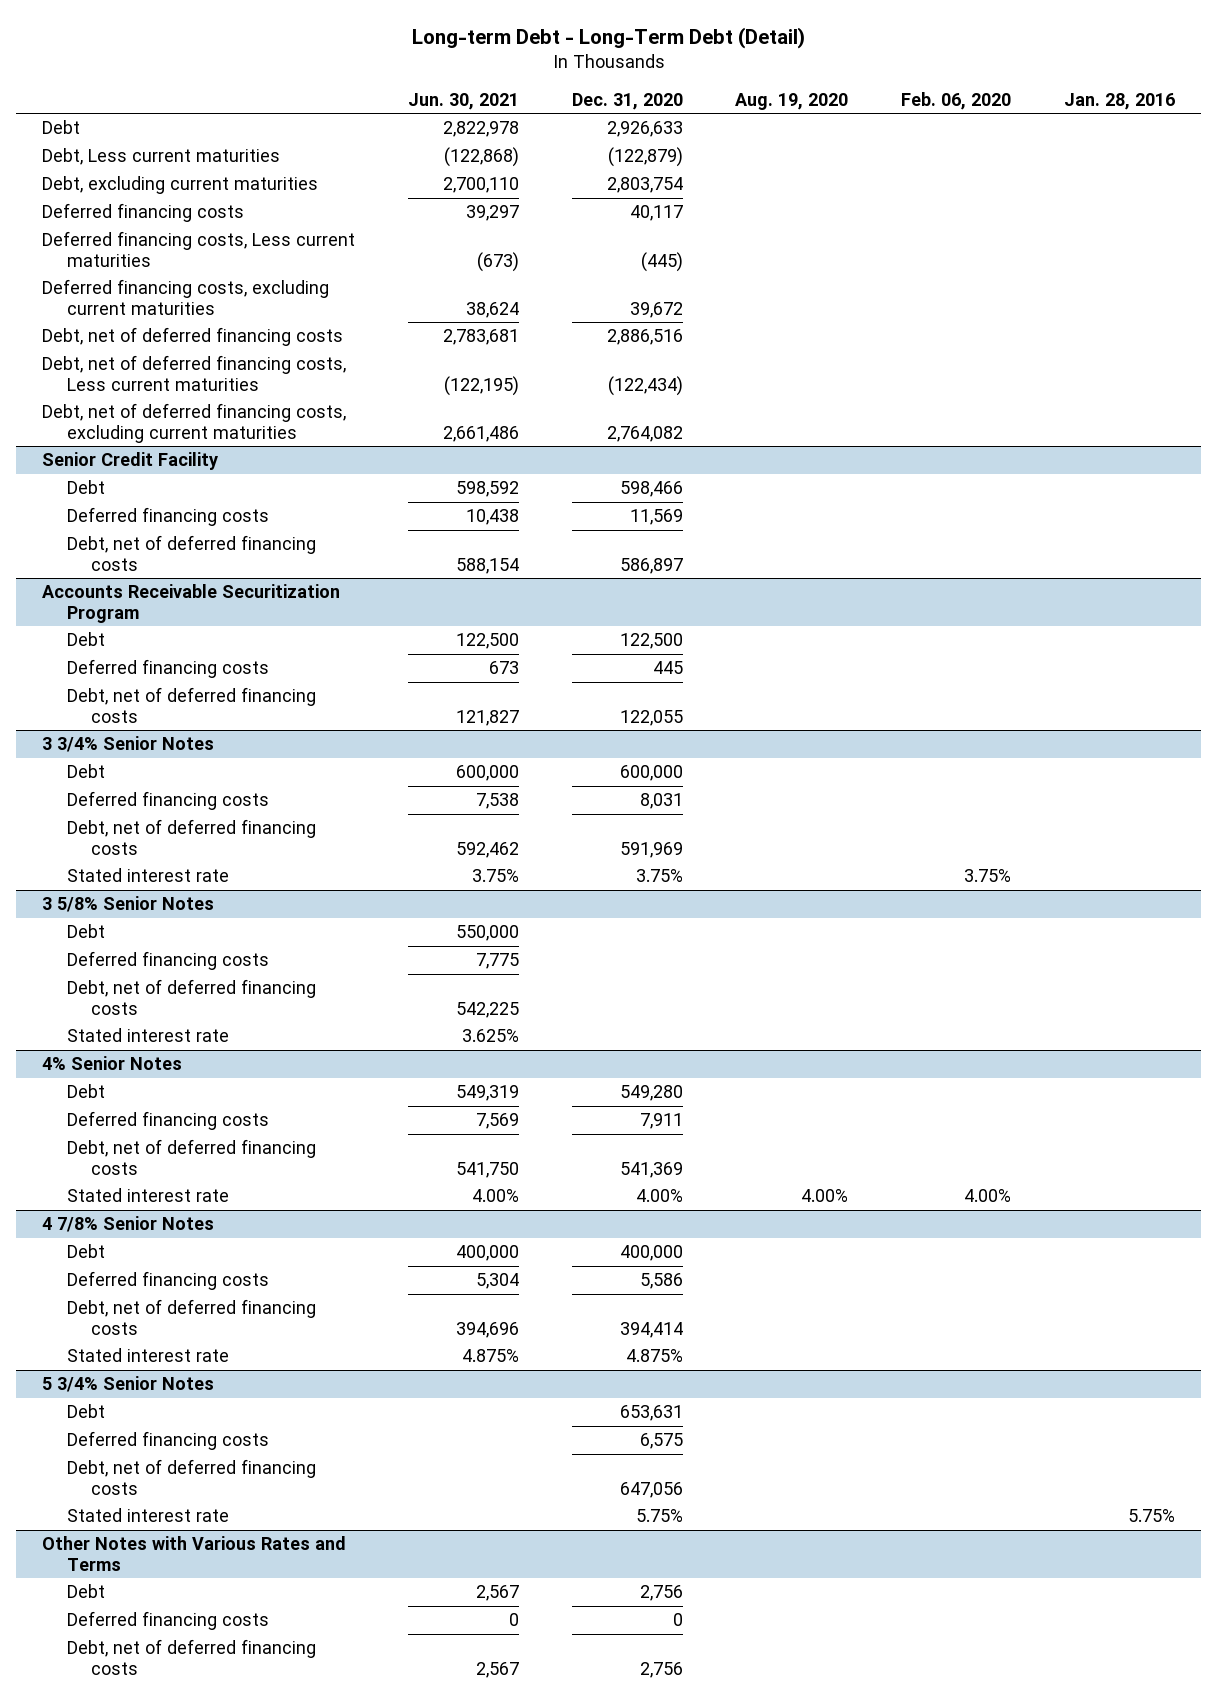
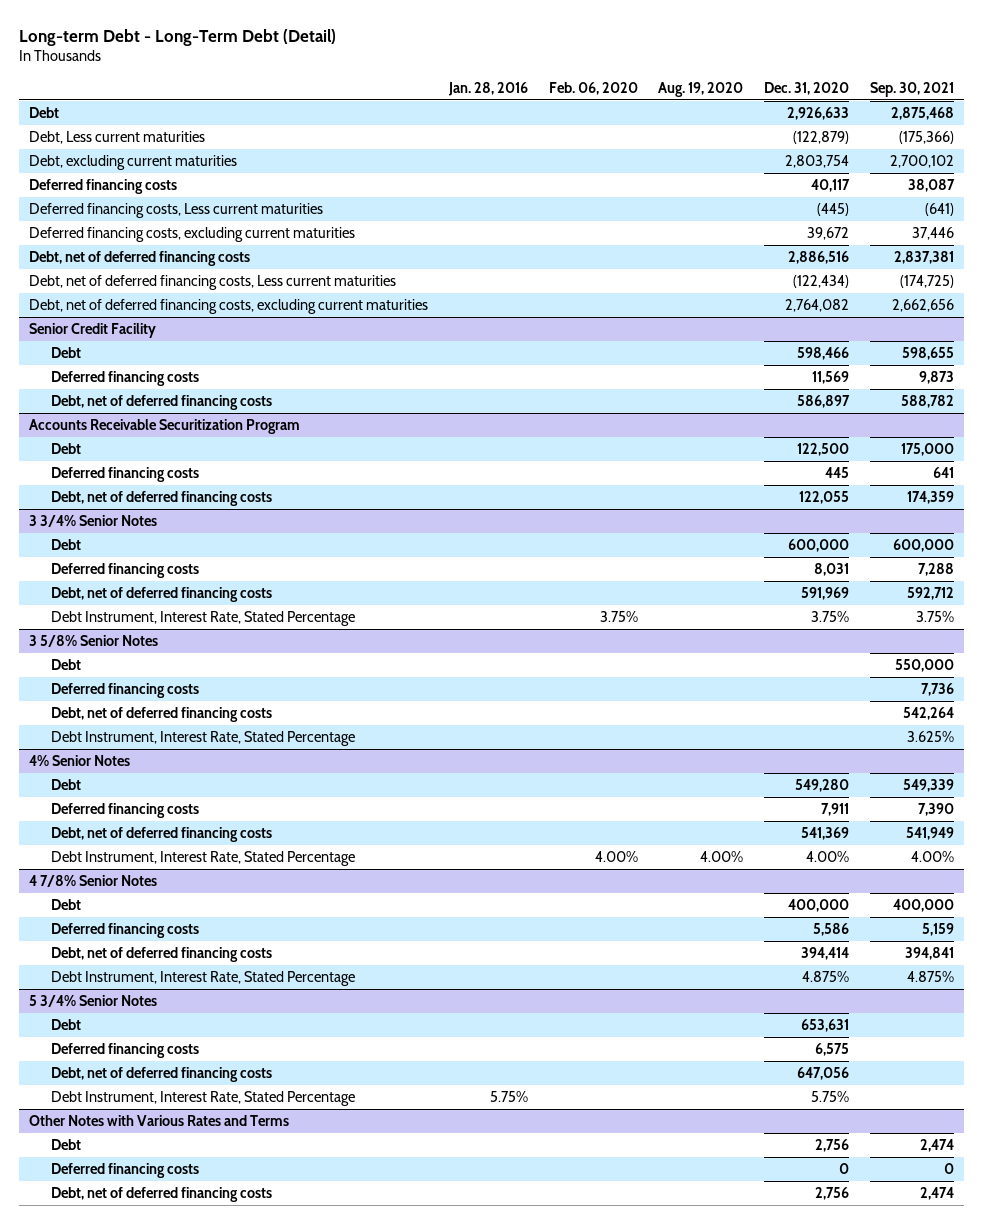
[408,93,520,111] Jun. 30, 2021 -> none
none -> [869,81,954,97] Sep. 30, 2021
[66,868,229,883] Stated interest rate -> [51,611,356,627] Debt Instrument, Interest Rate, Stated Percentage
[66,1028,229,1043] Stated interest rate -> [51,731,356,747] Debt Instrument, Interest Rate, Stated Percentage
[66,1188,229,1203] Stated interest rate -> [51,851,356,867] Debt Instrument, Interest Rate, Stated Percentage
[66,1348,229,1363] Stated interest rate -> [51,971,356,987] Debt Instrument, Interest Rate, Stated Percentage
[66,1508,229,1523] Stated interest rate -> [51,1091,356,1107] Debt Instrument, Interest Rate, Stated Percentage

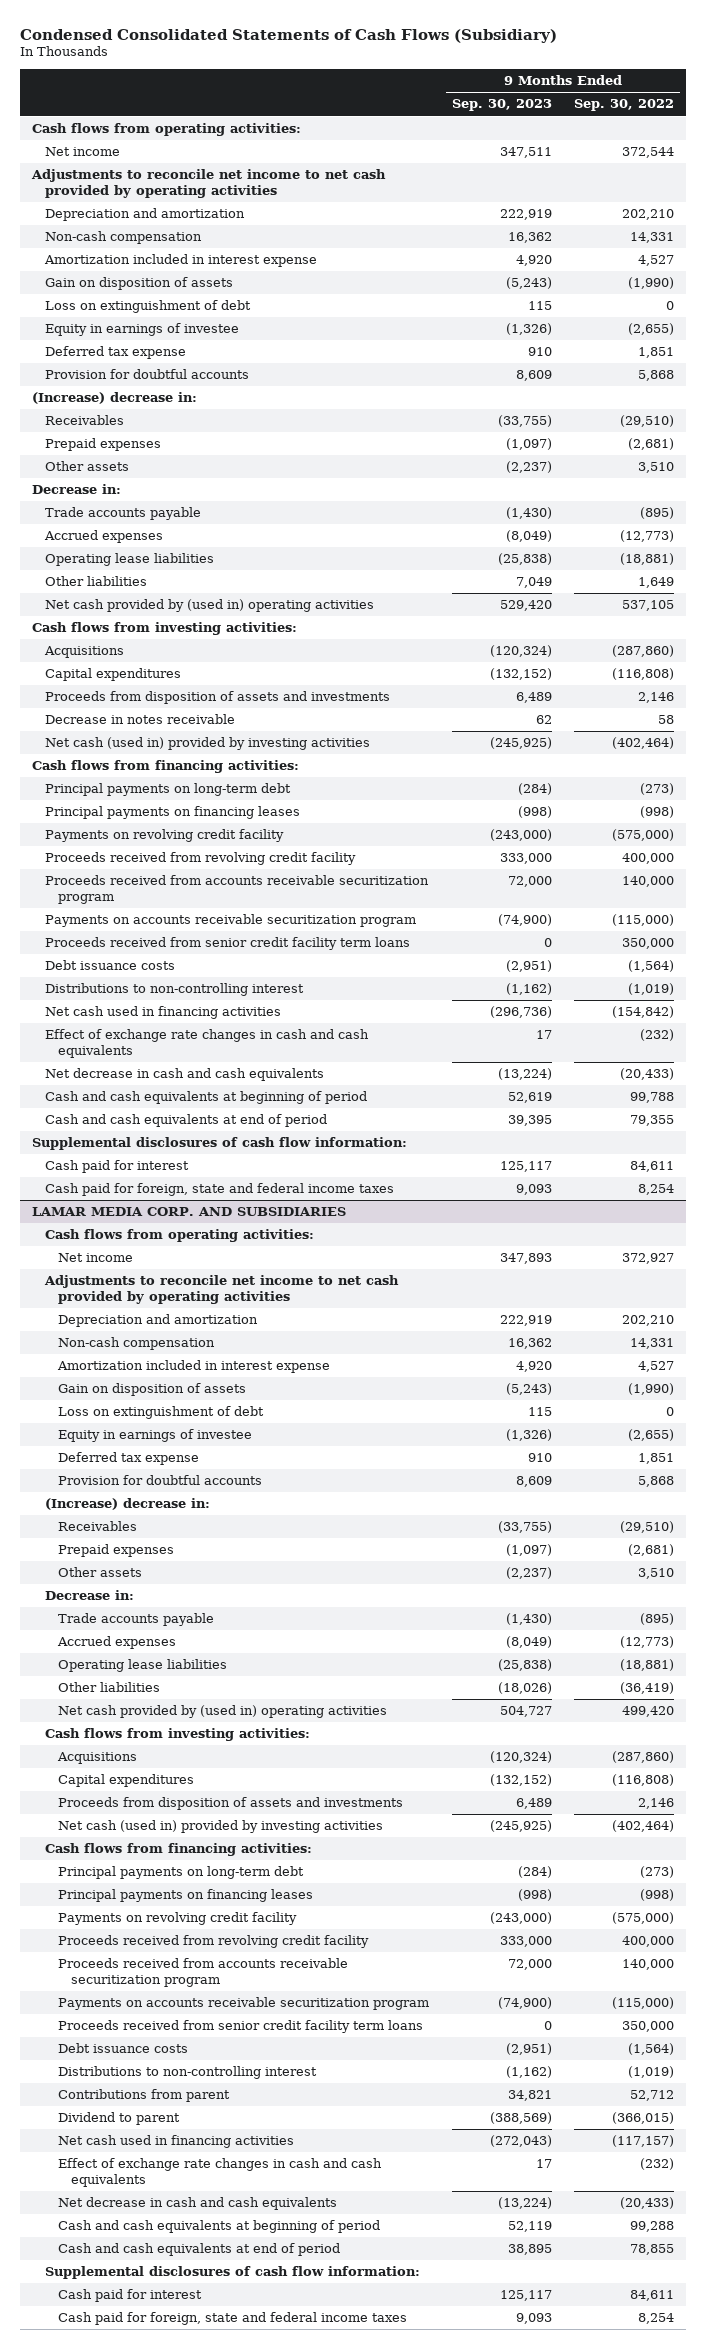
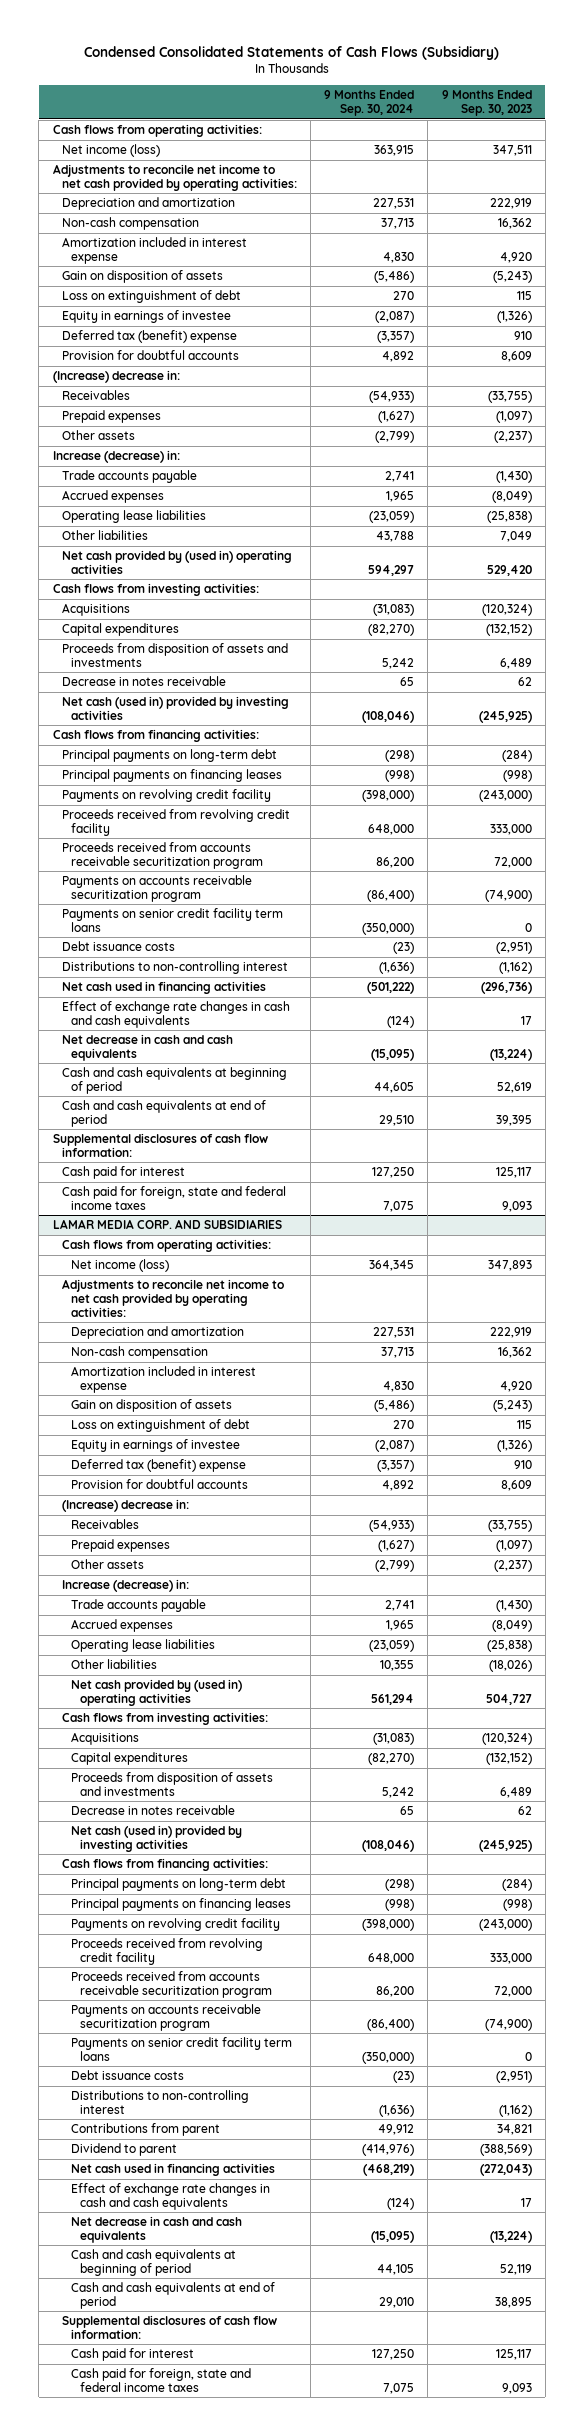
[574,99,675,112] Sep. 30, 2022 -> none
none -> [324,90,415,117] 9 Months Ended Sep. 30, 2024
[44,147,120,157] Net income -> [61,143,160,157] Net income (loss)
[30,169,386,198] Adjustments to reconcile net income to net cash provided by operating activities -> [52,163,297,191] Adjustments to reconcile net income to net cash provided by operating activities:
[44,346,186,360] Deferred tax expense -> [61,329,237,343] Deferred tax (benefit) expense
[31,484,121,495] Decrease in: -> [52,449,180,463] Increase (decrease) in:
[44,937,410,951] Proceeds received from senior credit facility term loans -> [61,907,283,932] Payments on senior credit facility term loans
[57,1253,133,1263] Net income -> [70,1258,169,1272] Net income (loss)
[43,1275,399,1304] Adjustments to reconcile net income to net cash provided by operating activities -> [61,1278,284,1317] Adjustments to reconcile net income to net cash provided by operating activities:
[57,1452,199,1466] Deferred tax expense -> [70,1458,246,1472] Deferred tax (benefit) expense
[44,1590,134,1601] Decrease in: -> [61,1578,189,1592] Increase (decrease) in:
none -> [70,1804,235,1815] Decrease in notes receivable
[57,2020,423,2034] Proceeds received from senior credit facility term loans -> [70,2036,292,2061] Payments on senior credit facility term loans

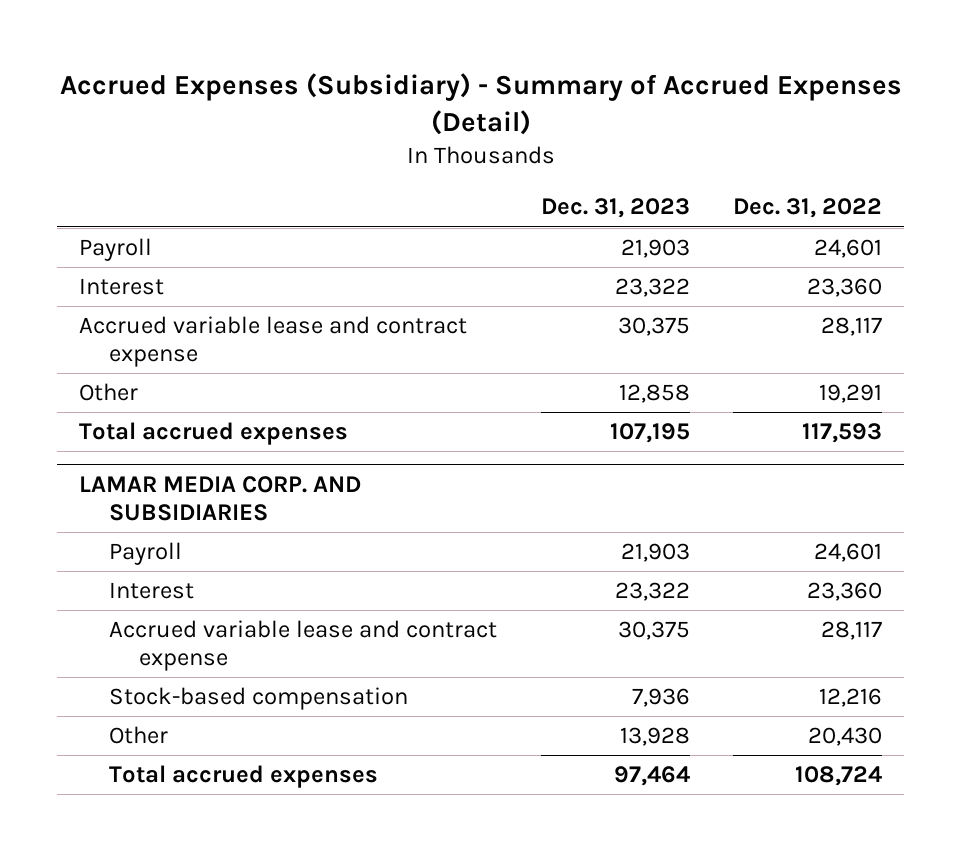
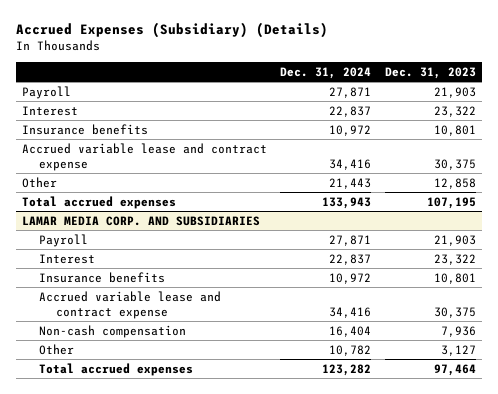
[59,73,902,136] Accrued Expenses (Subsidiary) - Summary of Accrued Expenses (Detail) -> [15,22,328,39] Accrued Expenses (Subsidiary) (Details)
[733,198,883,219] Dec. 31, 2022 -> none
none -> [280,66,372,79] Dec. 31, 2024
none -> [22,123,149,135] Insurance benefits
none -> [38,271,165,283] Insurance benefits
[108,687,408,711] Stock-based compensation -> [38,324,186,338] Non-cash compensation
[619,727,690,747] 13,928 -> [440,344,476,356] 3,127

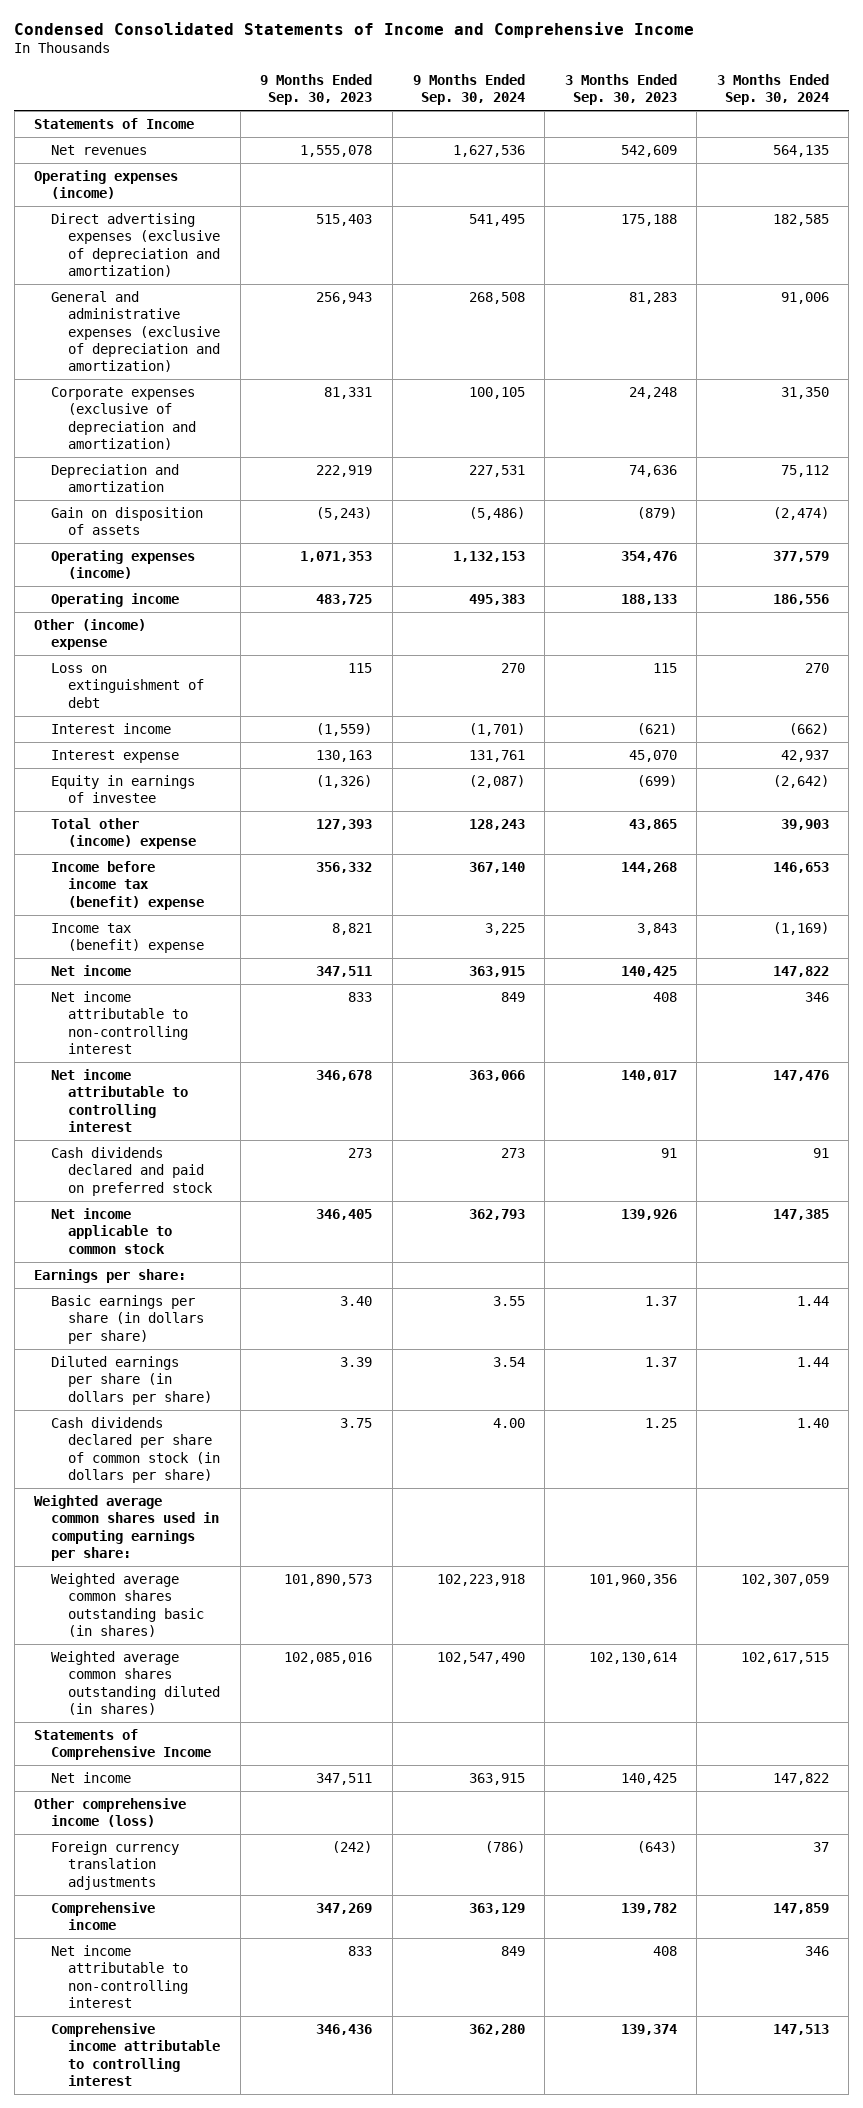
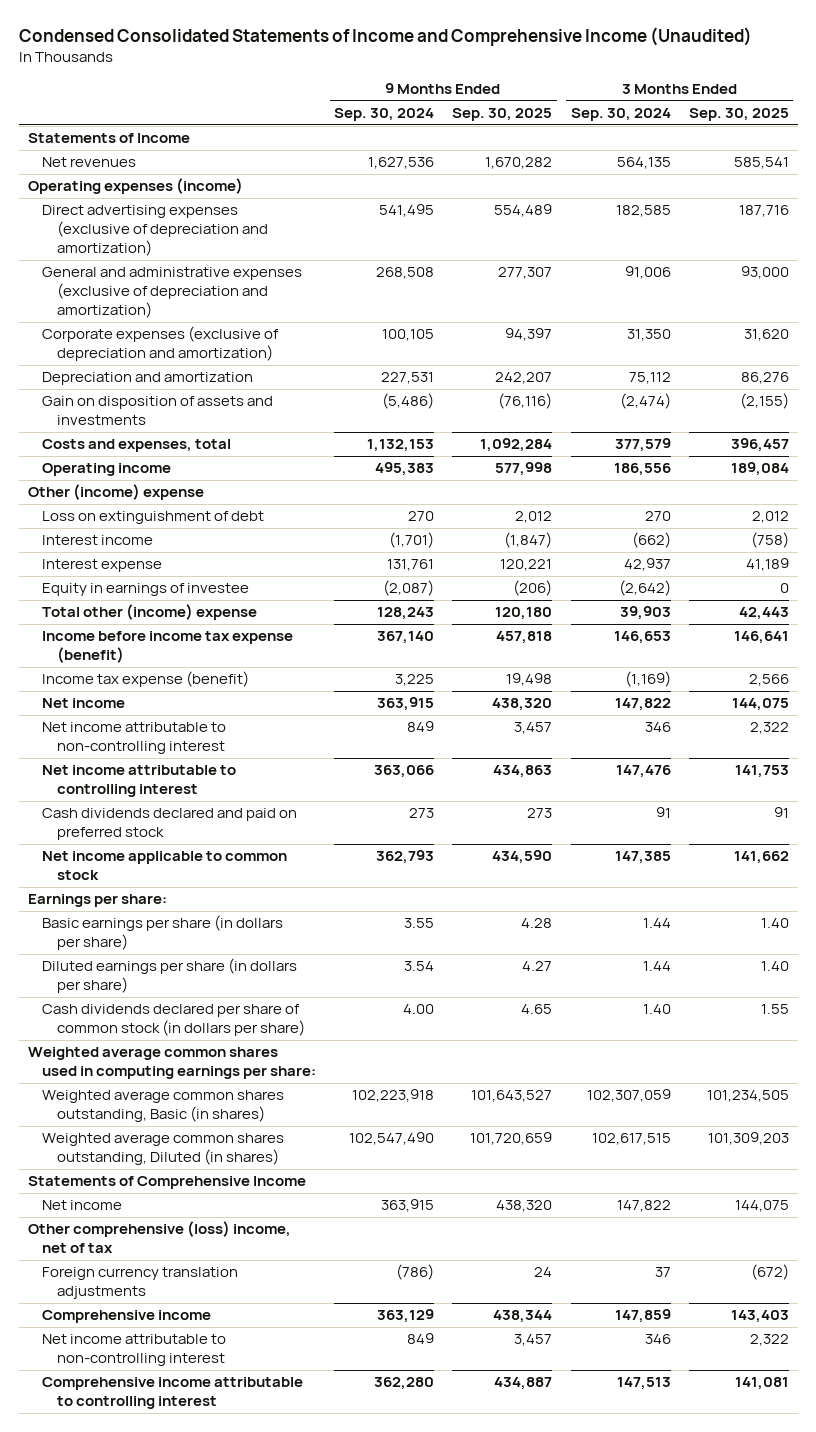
[14,22,695,39] Condensed Consolidated Statements of Income and Comprehensive Income -> [18,26,752,46] Condensed Consolidated Statements of Income and Comprehensive Income (Unaudited)
[260,73,373,106] 9 Months Ended Sep. 30, 2023 -> none
[564,73,677,106] 3 Months Ended Sep. 30, 2023 -> none
none -> [452,107,553,121] Sep. 30, 2025
none -> [688,107,789,121] Sep. 30, 2025
[51,506,204,536] Gain on disposition of assets -> [42,396,274,426] Gain on disposition of assets and investments
[51,549,196,580] Operating expenses (income) -> [42,439,232,453] Costs and expenses, total
[51,860,205,910] Income before income tax (benefit) expense -> [42,631,294,664] Income before income tax expense (benefit)
[51,922,205,954] Income tax (benefit) expense -> [42,671,250,688] Income tax expense (benefit)
[51,1572,205,1637] Weighted average common shares outstanding basic (in shares) -> [42,1090,285,1123] Weighted average common shares outstanding, Basic (in shares)
[51,1650,221,1715] Weighted average common shares outstanding diluted (in shares) -> [42,1133,285,1166] Weighted average common shares outstanding, Diluted (in shares)
[34,1797,187,1828] Other comprehensive income (loss) -> [27,1221,291,1254] Other comprehensive (loss) income, net of tax

